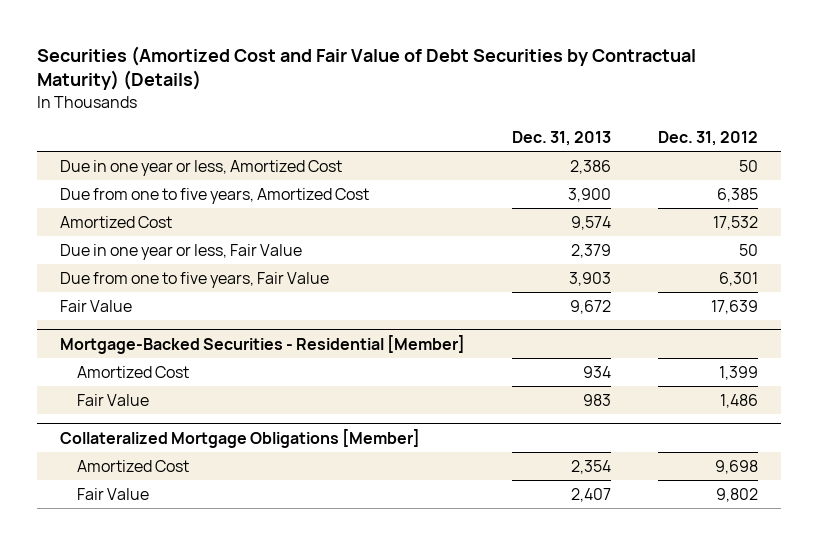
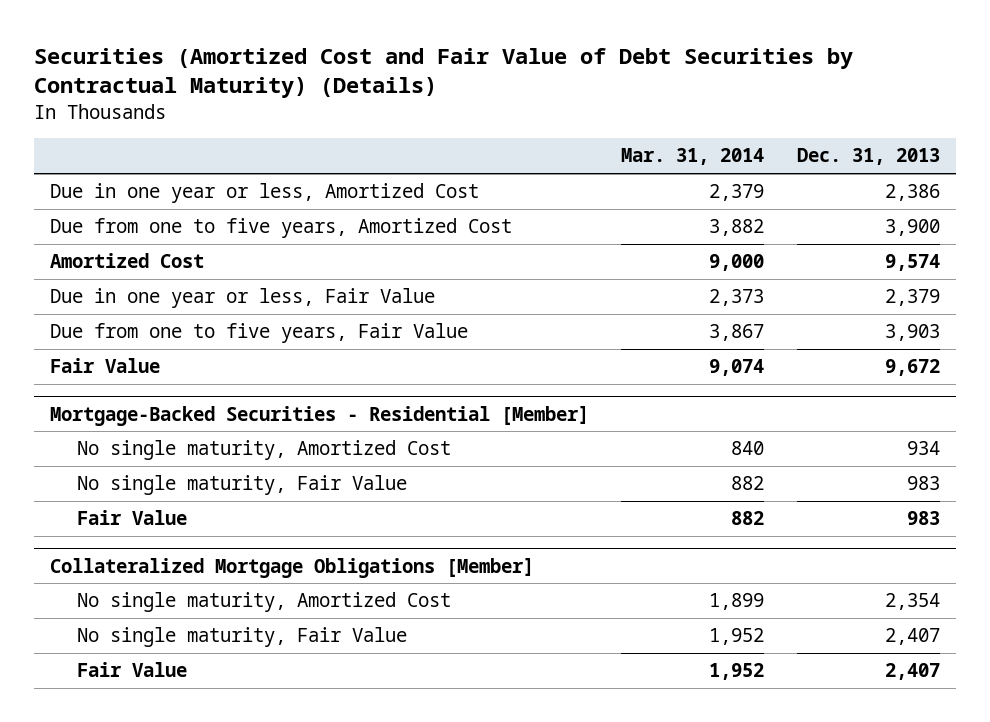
[657,131,758,147] Dec. 31, 2012 -> none
none -> [621,148,765,166] Mar. 31, 2014
[77,365,190,378] Amortized Cost -> [76,440,451,461] No single maturity, Amortized Cost
none -> [76,475,407,496] No single maturity, Fair Value
[77,459,190,472] Amortized Cost -> [76,592,451,613] No single maturity, Amortized Cost
none -> [76,627,407,648] No single maturity, Fair Value

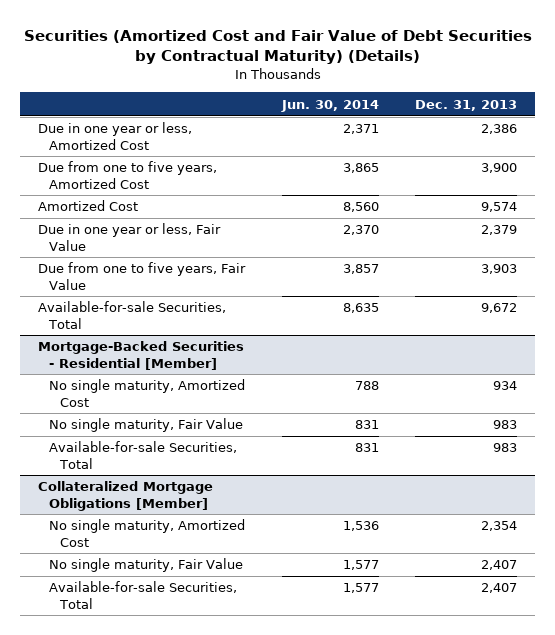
[621,148,765,166] Mar. 31, 2014 -> none
none -> [280,99,379,112] Jun. 30, 2014
[50,358,161,374] Fair Value -> [38,301,227,329] Available-for-sale Securities, Total
[76,510,187,526] Fair Value -> [48,441,237,469] Available-for-sale Securities, Total
[76,662,187,678] Fair Value -> [48,581,237,609] Available-for-sale Securities, Total

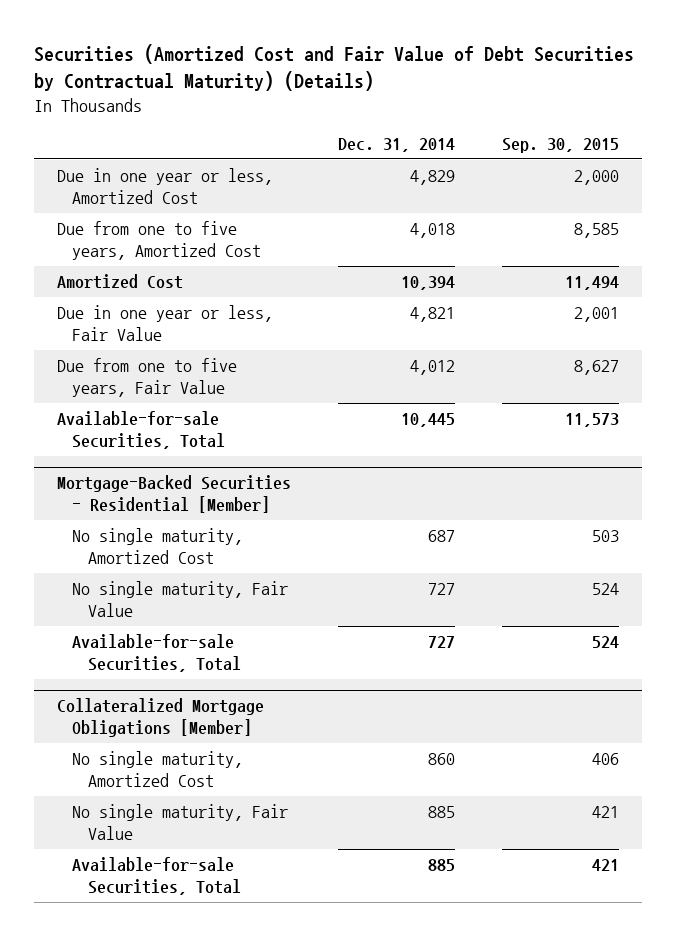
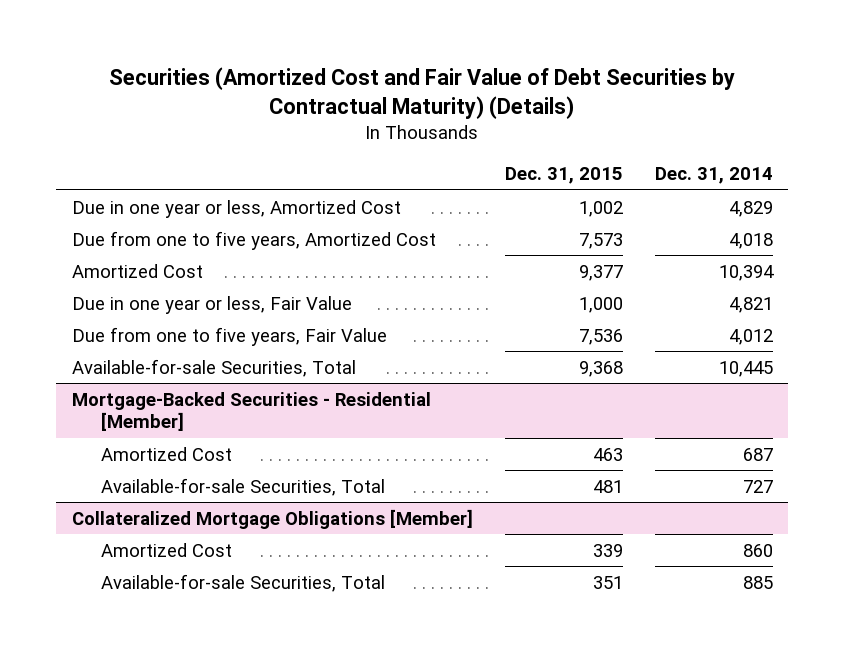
[501,137,619,153] Sep. 30, 2015 -> none
none -> [504,167,623,185] Dec. 31, 2015
[72,580,289,618] No single maturity, Fair Value -> none
[72,527,244,565] No single maturity, Amortized Cost -> [100,446,232,461] Amortized Cost
[72,750,244,788] No single maturity, Amortized Cost -> none
[72,803,289,841] No single maturity, Fair Value -> none
none -> [100,542,232,557] Amortized Cost

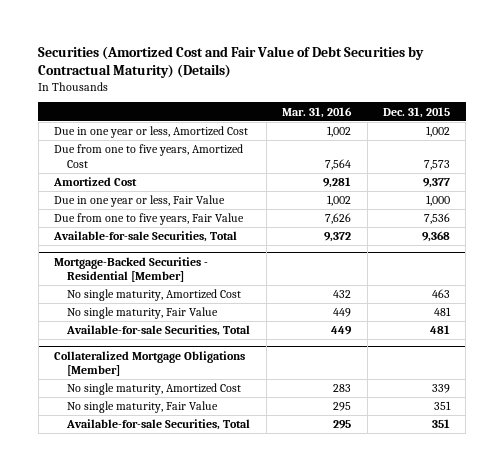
[654,167,773,185] Dec. 31, 2014 -> none
none -> [282,106,353,118] Mar. 31, 2016
[100,446,232,461] Amortized Cost -> [67,289,242,302] No single maturity, Amortized Cost
none -> [67,307,219,320] No single maturity, Fair Value
[100,542,232,557] Amortized Cost -> [67,383,242,396] No single maturity, Amortized Cost
none -> [67,401,219,414] No single maturity, Fair Value

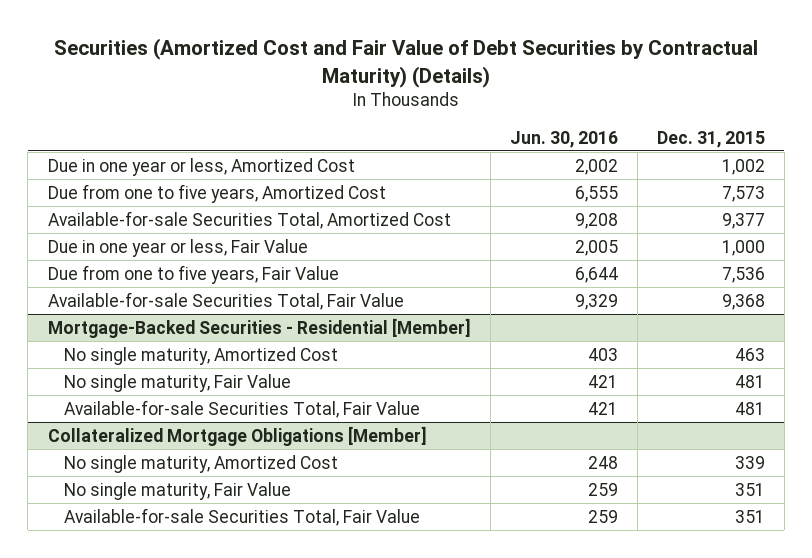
[282,106,353,118] Mar. 31, 2016 -> none
none -> [509,130,618,148] Jun. 30, 2016
[53,177,138,187] Amortized Cost -> [47,210,451,229] Available-for-sale Securities Total, Amortized Cost
[53,231,238,243] Available-for-sale Securities, Total -> [47,291,404,310] Available-for-sale Securities Total, Fair Value
[66,325,251,337] Available-for-sale Securities, Total -> [63,399,420,418] Available-for-sale Securities Total, Fair Value
[66,419,251,431] Available-for-sale Securities, Total -> [63,507,420,526] Available-for-sale Securities Total, Fair Value

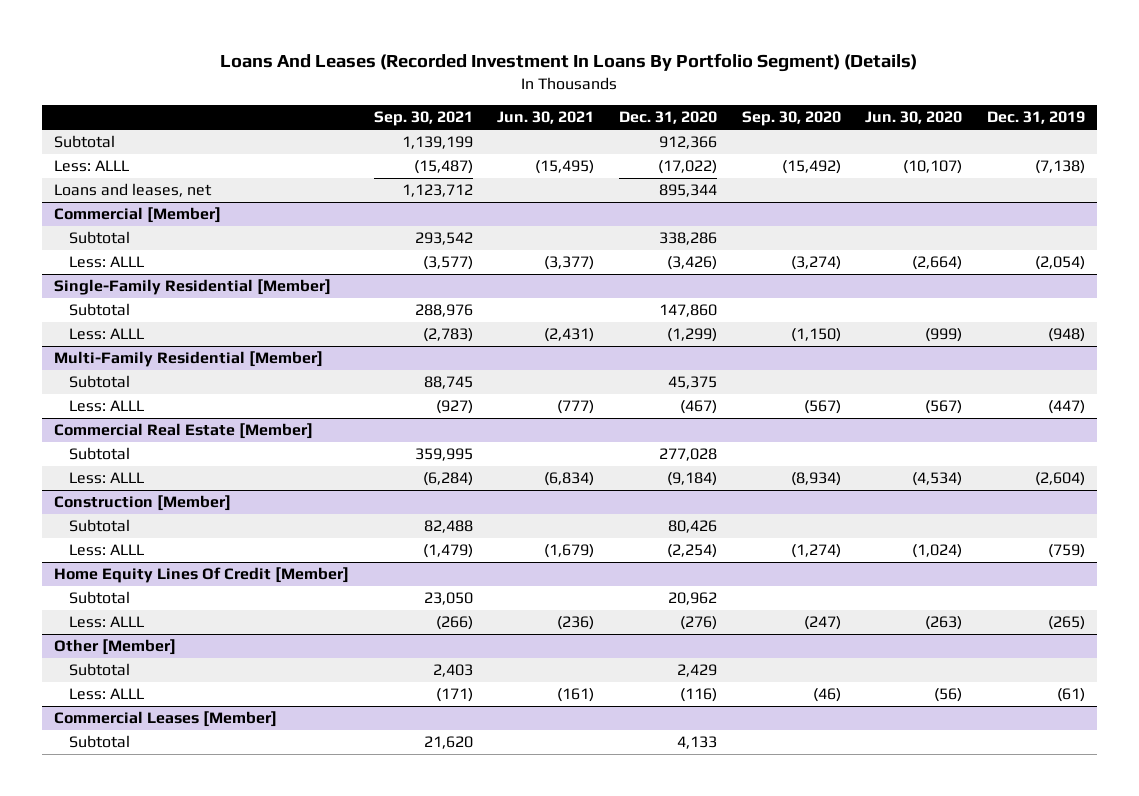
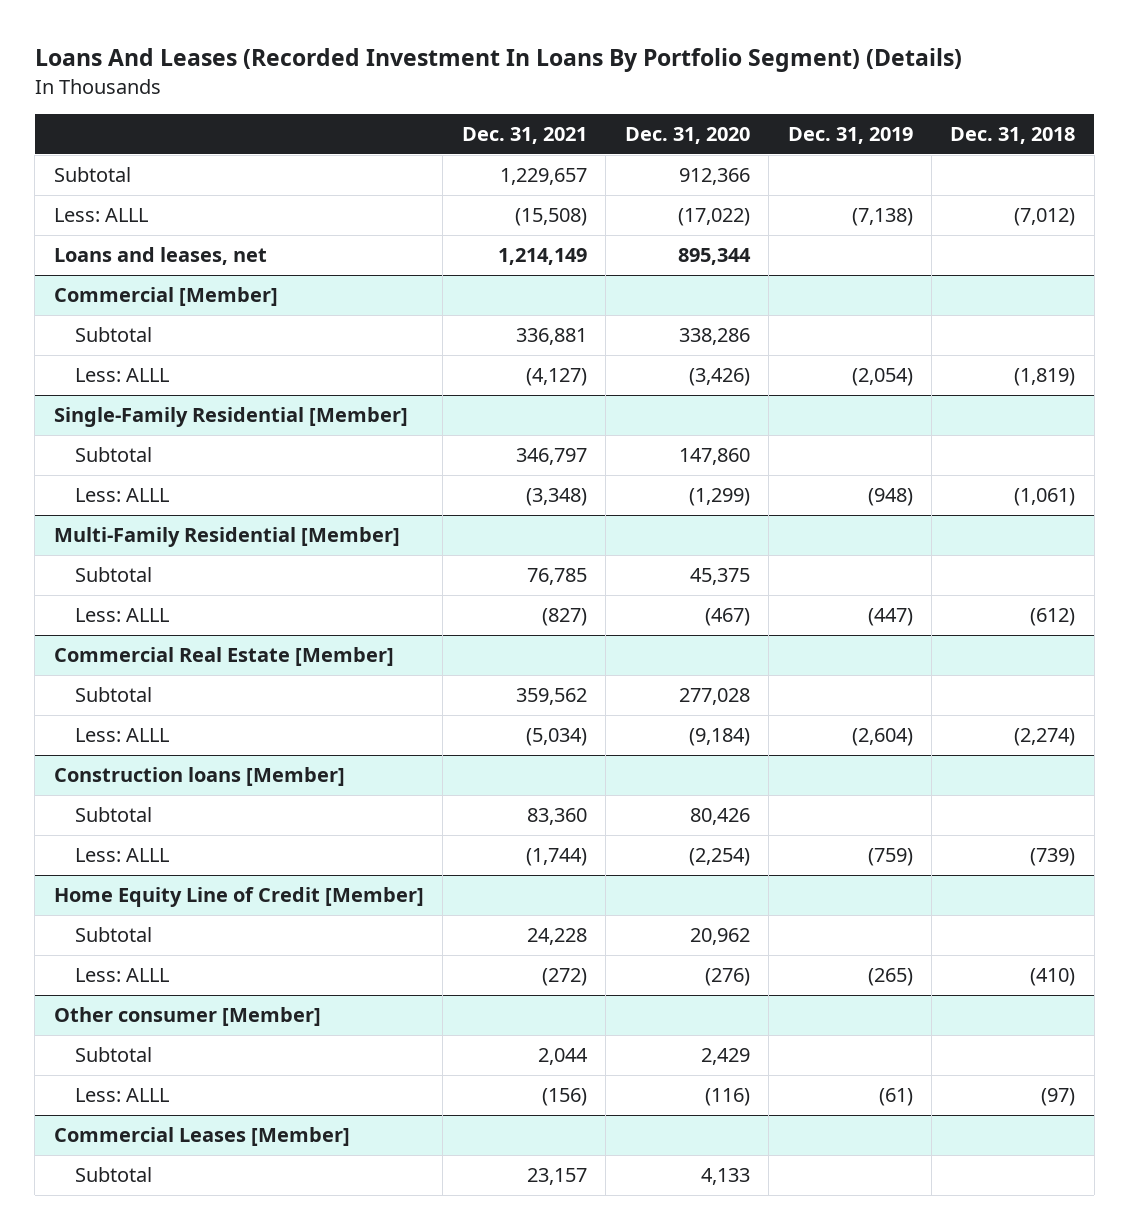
[373,111,473,127] Sep. 30, 2021 -> none
[497,111,595,125] Jun. 30, 2021 -> none
[741,111,841,127] Sep. 30, 2020 -> none
[865,111,963,125] Jun. 30, 2020 -> none
none -> [461,126,587,144] Dec. 31, 2021
none -> [950,126,1076,144] Dec. 31, 2018
[53,495,231,512] Construction [Member] -> [53,767,345,787] Construction loans [Member]
[53,567,349,584] Home Equity Lines Of Credit [Member] -> [53,887,424,908] Home Equity Line of Credit [Member]
[53,639,176,656] Other [Member] -> [53,1007,321,1027] Other consumer [Member]

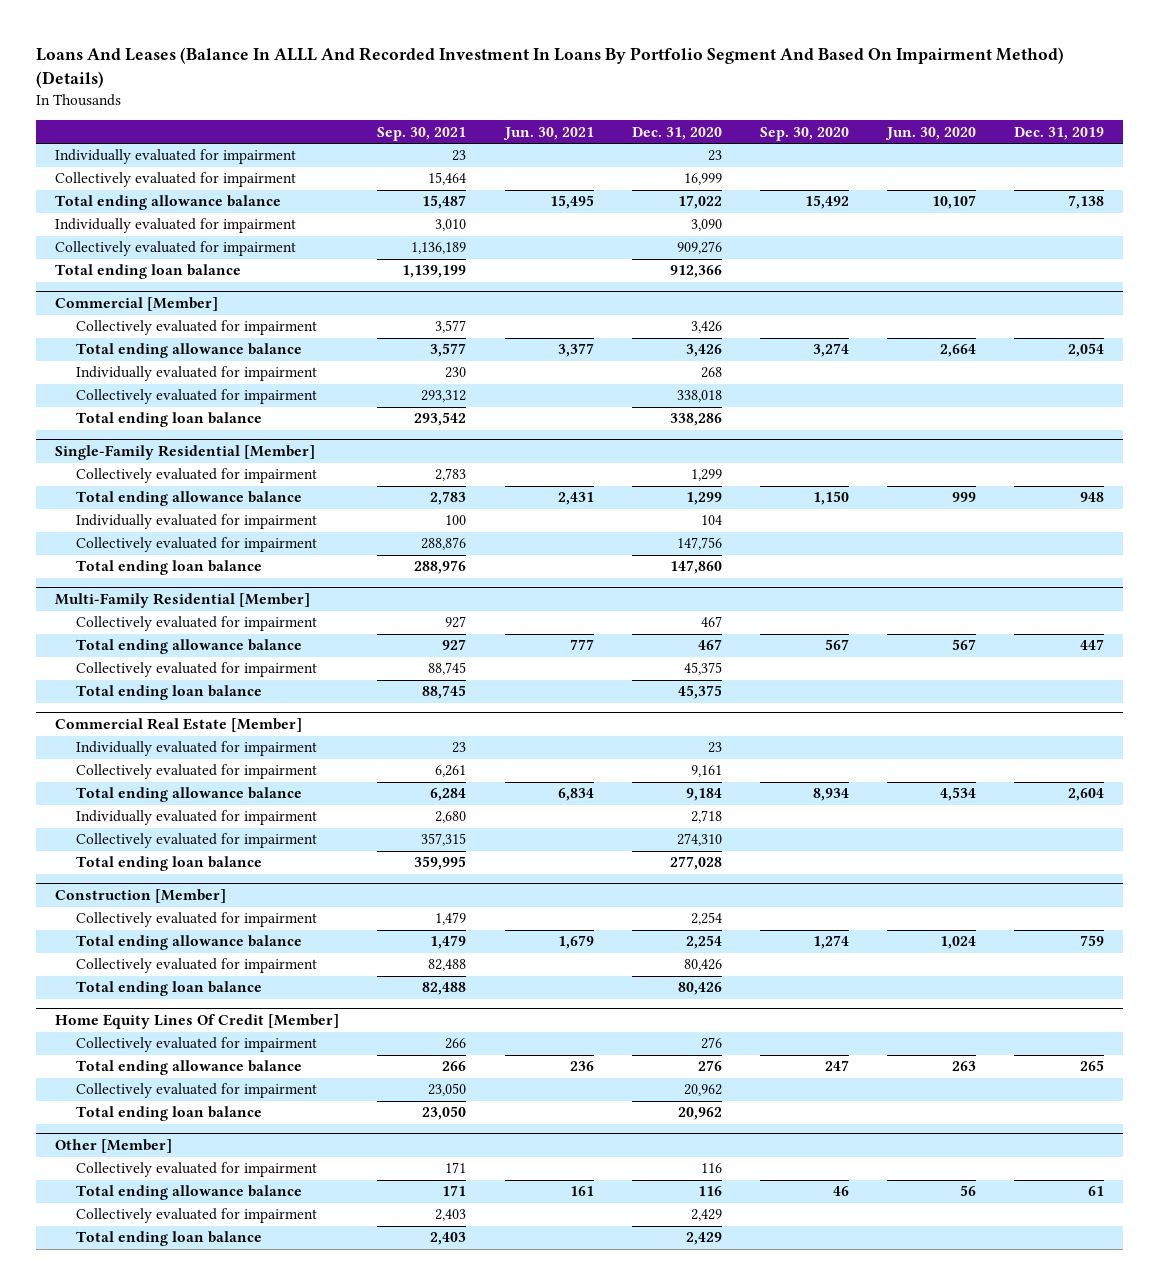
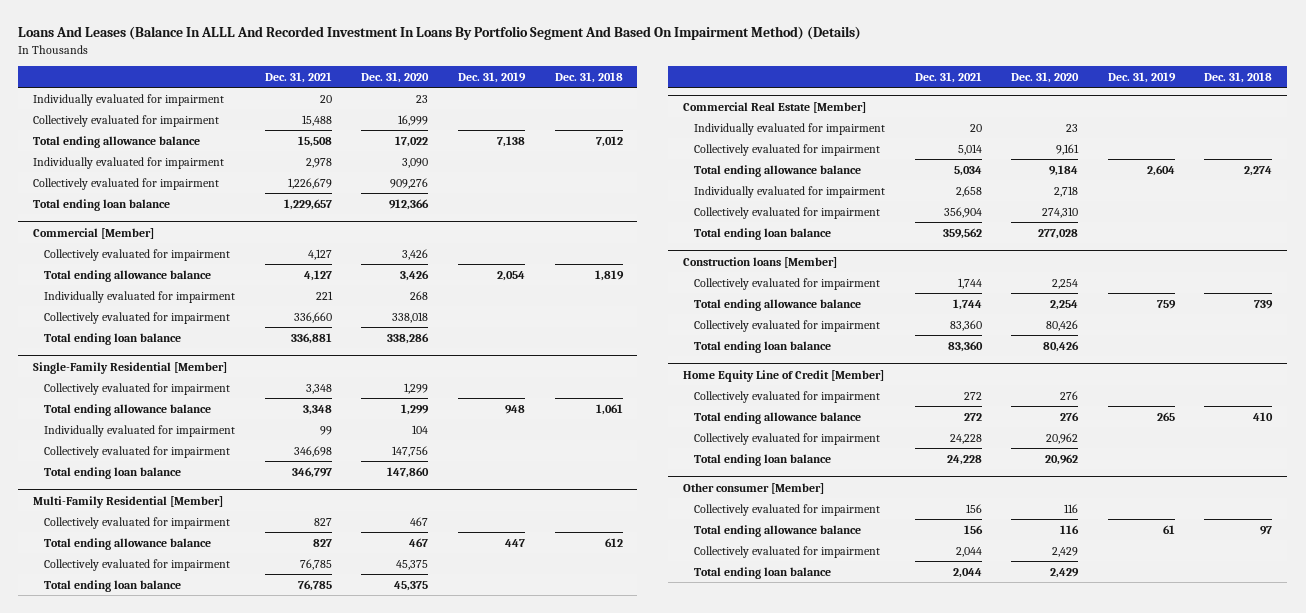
[377,126,467,141] Sep. 30, 2021 -> none
[502,126,594,140] Jun. 30, 2021 -> none
[759,126,849,141] Sep. 30, 2020 -> none
[884,126,976,140] Jun. 30, 2020 -> none
none -> [264,71,332,83] Dec. 31, 2021
none -> [554,71,623,83] Dec. 31, 2018
[55,889,227,904] Construction [Member] -> [682,256,837,268] Construction loans [Member]
[55,1014,340,1030] Home Equity Lines Of Credit [Member] -> [682,369,884,382] Home Equity Line of Credit [Member]
[55,1139,173,1154] Other [Member] -> [682,482,824,494] Other consumer [Member]

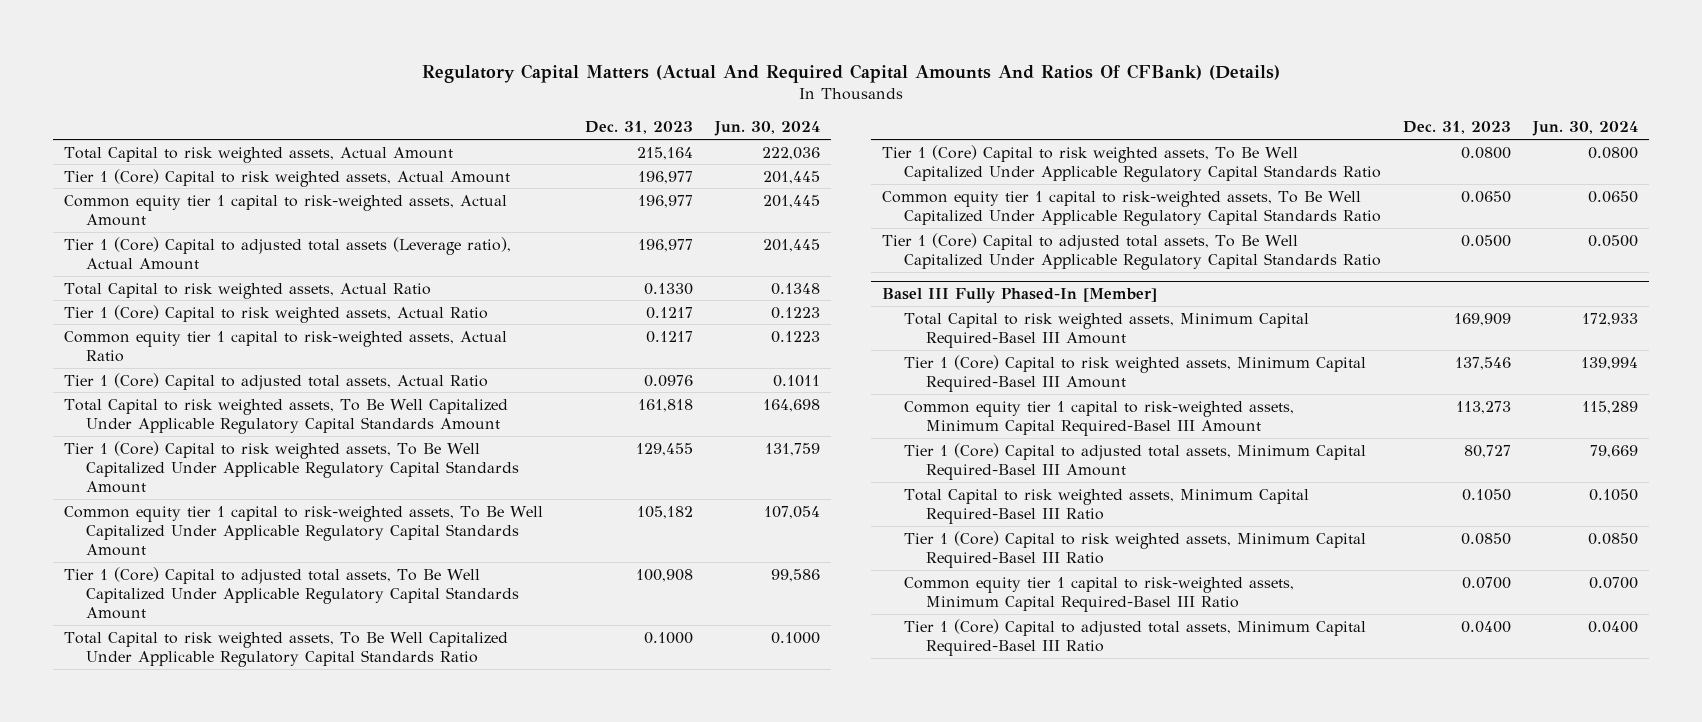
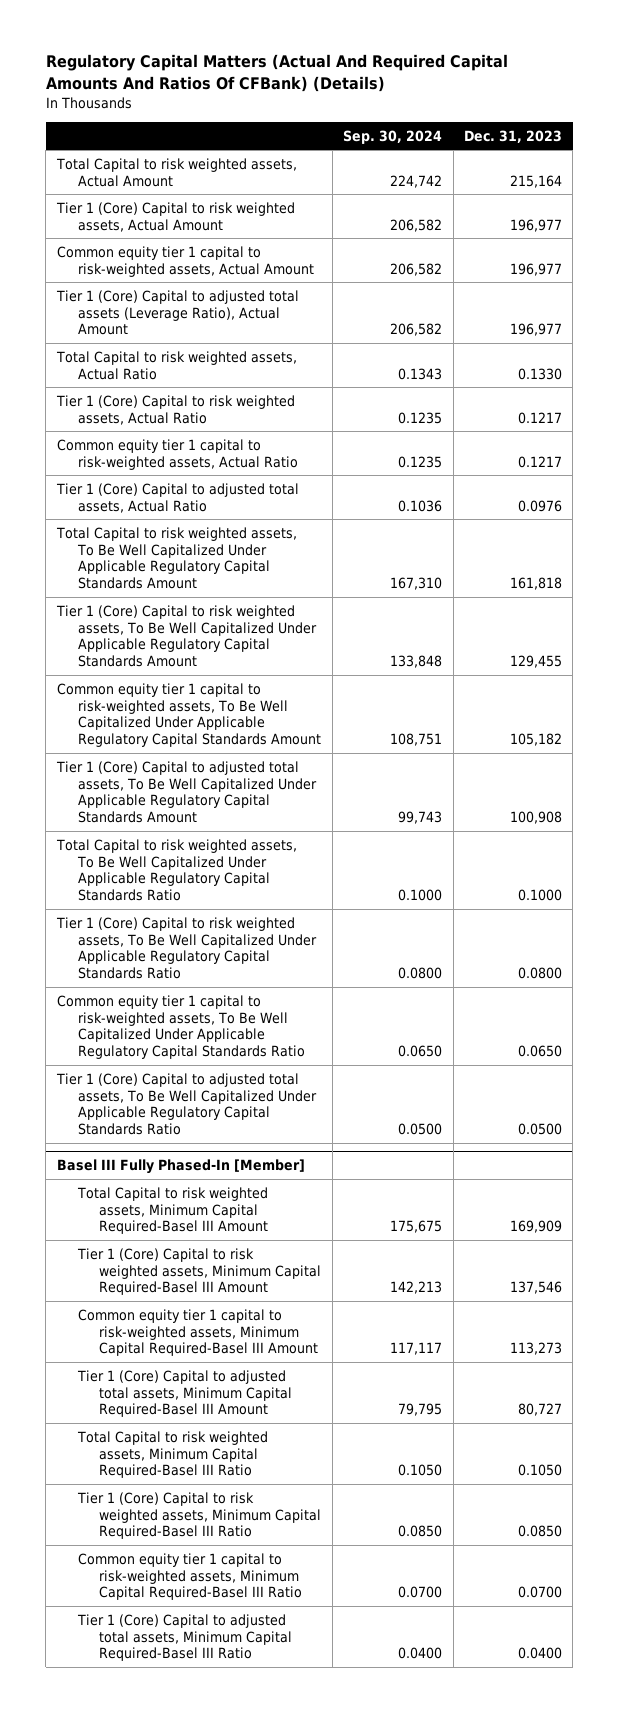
[714,121,821,137] Jun. 30, 2024 -> none
none -> [343,129,443,144] Sep. 30, 2024
[63,236,511,270] Tier 1 (Core) Capital to adjusted total assets (Leverage ratio), Actual Amount -> [55,289,299,336] Tier 1 (Core) Capital to adjusted total assets (Leverage Ratio), Actual Amount

